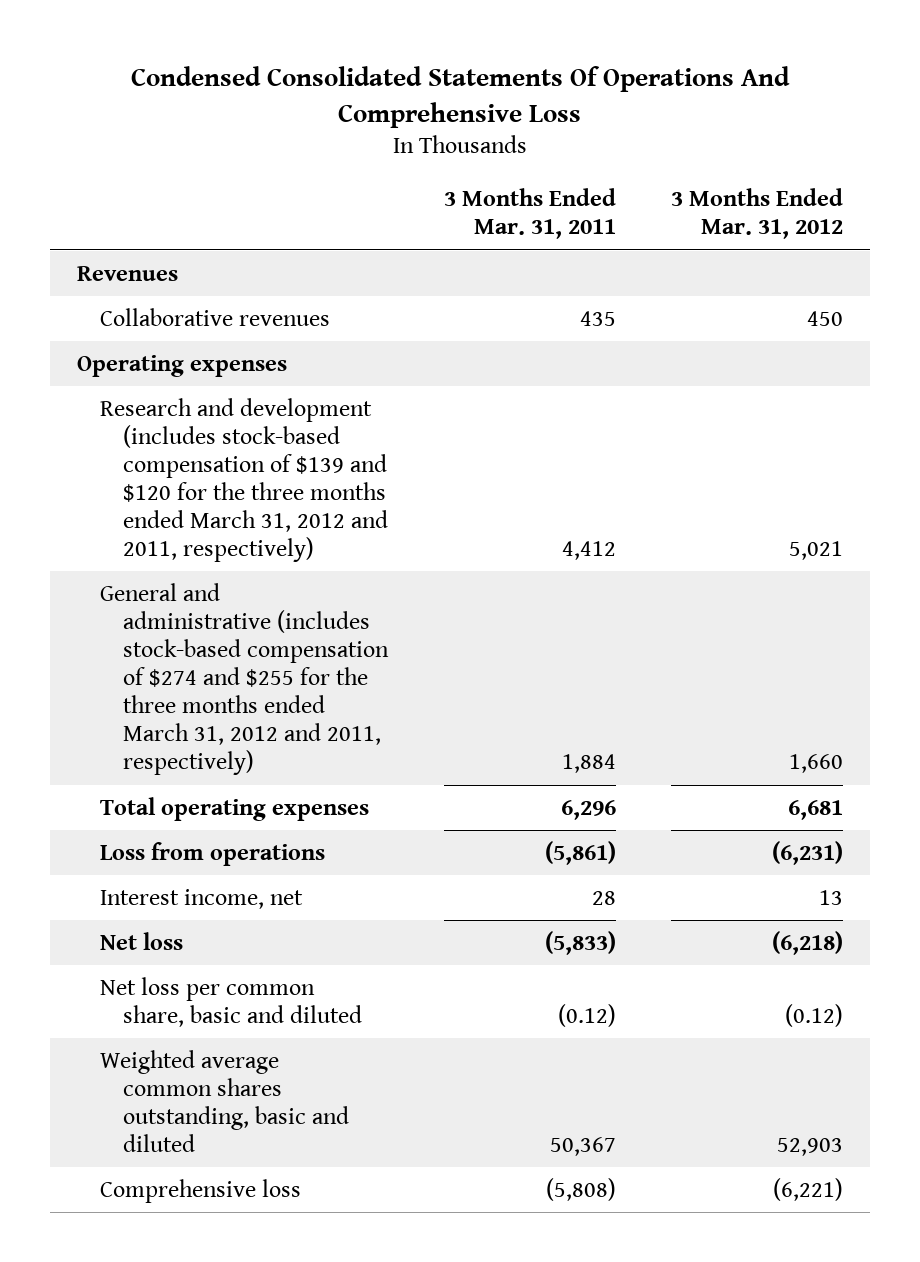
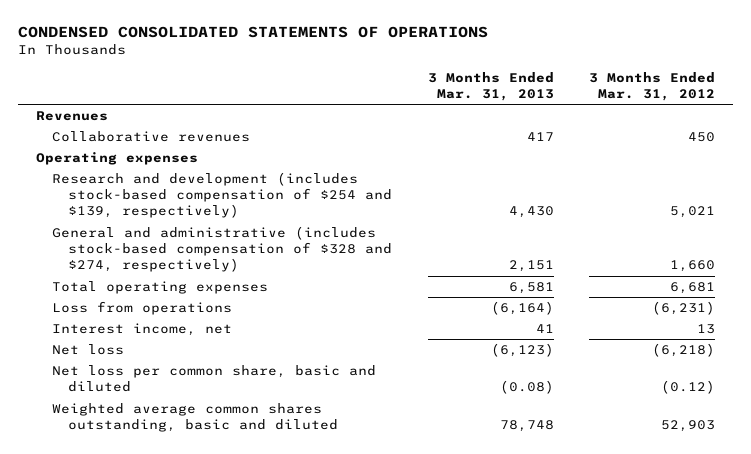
[130,65,790,128] Condensed Consolidated Statements Of Operations And Comprehensive Loss -> [17,26,488,39] CONDENSED CONSOLIDATED STATEMENTS OF OPERATIONS
[443,188,616,240] 3 Months Ended Mar. 31, 2011 -> none
none -> [427,71,554,102] 3 Months Ended Mar. 31, 2013
[100,397,389,563] Research and development (includes stock-based compensation of $139 and $120 for the three months ended March 31, 2012 and 2011, respectively) -> [51,172,392,219] Research and development (includes stock-based compensation of $254 and $139, respectively)
[100,582,390,776] General and administrative (includes stock-based compensation of $274 and $255 for the three months ended March 31, 2012 and 2011, respectively) -> [51,226,392,273] General and administrative (includes stock-based compensation of $328 and $274, respectively)
[100,1178,302,1203] Comprehensive loss -> none

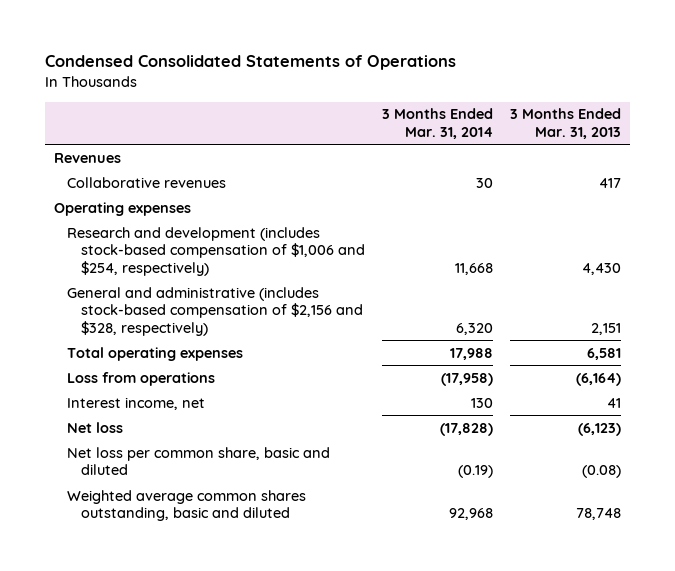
[17,26,488,39] CONDENSED CONSOLIDATED STATEMENTS OF OPERATIONS -> [44,55,456,71] Condensed Consolidated Statements of Operations
[589,71,716,102] 3 Months Ended Mar. 31, 2012 -> none
none -> [382,108,494,139] 3 Months Ended Mar. 31, 2014
[51,172,392,219] Research and development (includes stock-based compensation of $254 and $139, respectively) -> [67,226,366,276] Research and development (includes stock-based compensation of $1,006 and $254, respectively)
[51,226,392,273] General and administrative (includes stock-based compensation of $328 and $274, respectively) -> [67,286,364,336] General and administrative (includes stock-based compensation of $2,156 and $328, respectively)

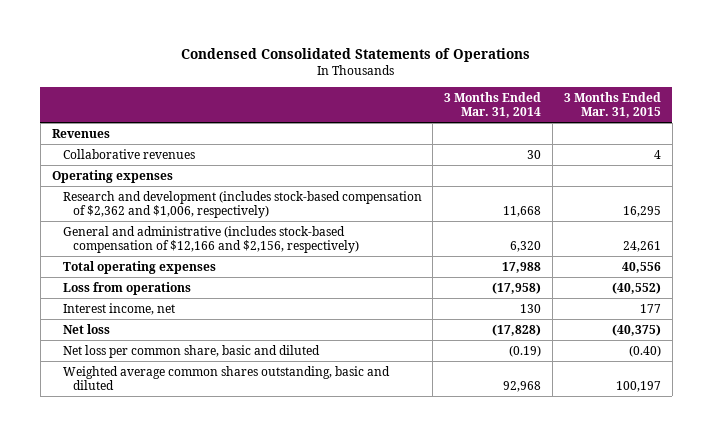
[510,108,622,139] 3 Months Ended Mar. 31, 2013 -> none
none -> [563,91,661,118] 3 Months Ended Mar. 31, 2015
[67,226,366,276] Research and development (includes stock-based compensation of $1,006 and $254, respectively) -> [62,190,422,218] Research and development (includes stock-based compensation of $2,362 and $1,006, respectively)
[67,286,364,336] General and administrative (includes stock-based compensation of $2,156 and $328, respectively) -> [62,225,360,253] General and administrative (includes stock-based compensation of $12,166 and $2,156, respectively)

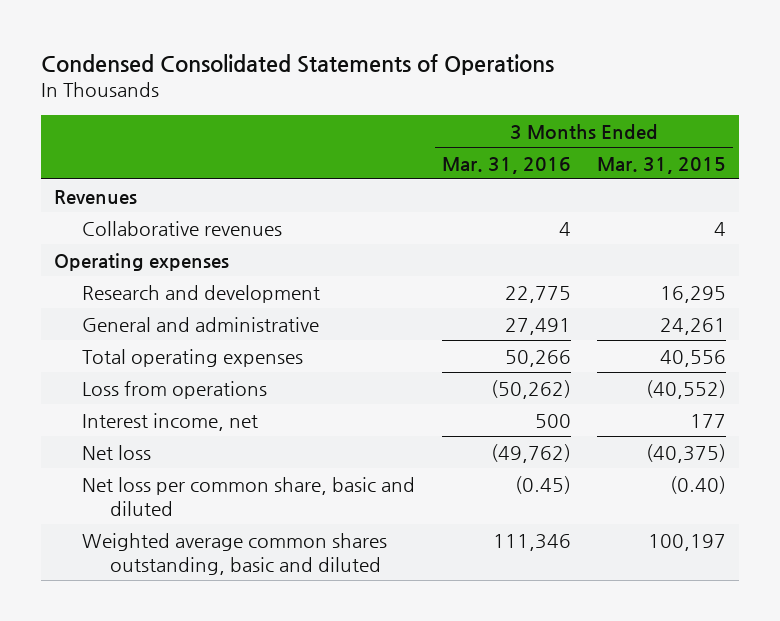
[444,91,542,118] 3 Months Ended Mar. 31, 2014 -> none
none -> [441,156,571,174] Mar. 31, 2016
[62,190,422,218] Research and development (includes stock-based compensation of $2,362 and $1,006, respectively) -> [82,284,321,303] Research and development
[62,225,360,253] General and administrative (includes stock-based compensation of $12,166 and $2,156, respectively) -> [82,316,320,332] General and administrative

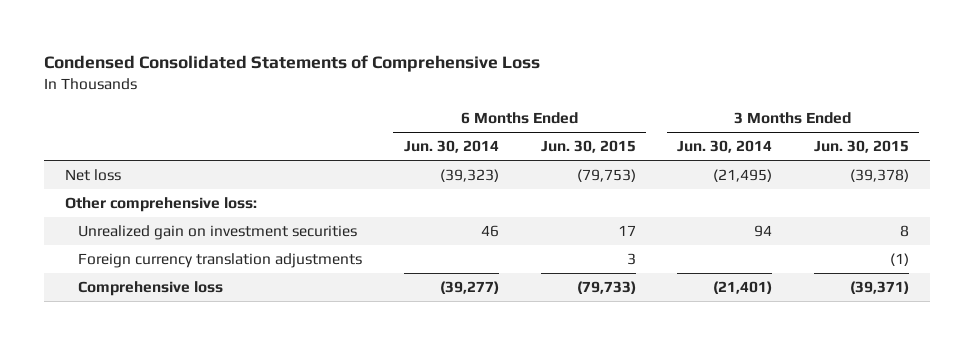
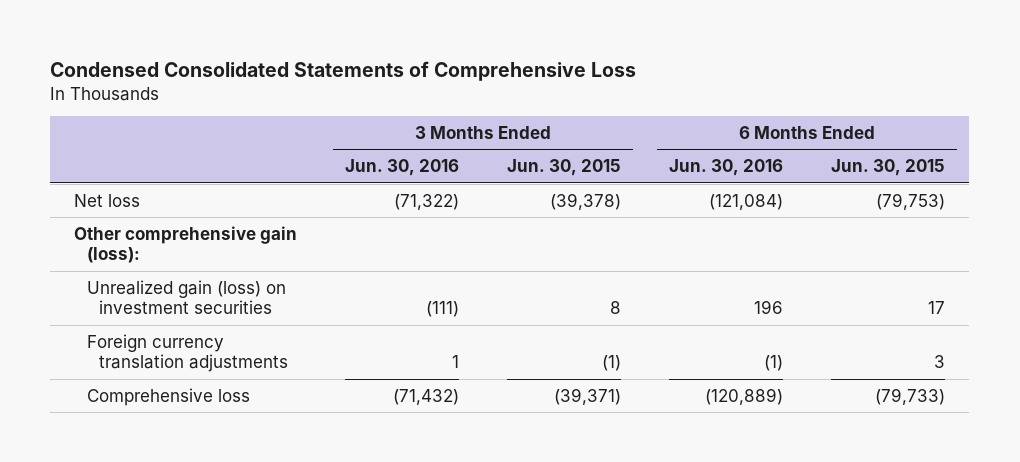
[403,140,499,154] Jun. 30, 2014 -> none
[677,140,773,154] Jun. 30, 2014 -> none
none -> [345,159,460,177] Jun. 30, 2016
none -> [669,159,784,177] Jun. 30, 2016
[65,196,258,212] Other comprehensive loss: -> [74,225,298,264] Other comprehensive gain (loss):
[78,224,358,240] Unrealized gain on investment securities -> [86,279,286,315] Unrealized gain (loss) on investment securities

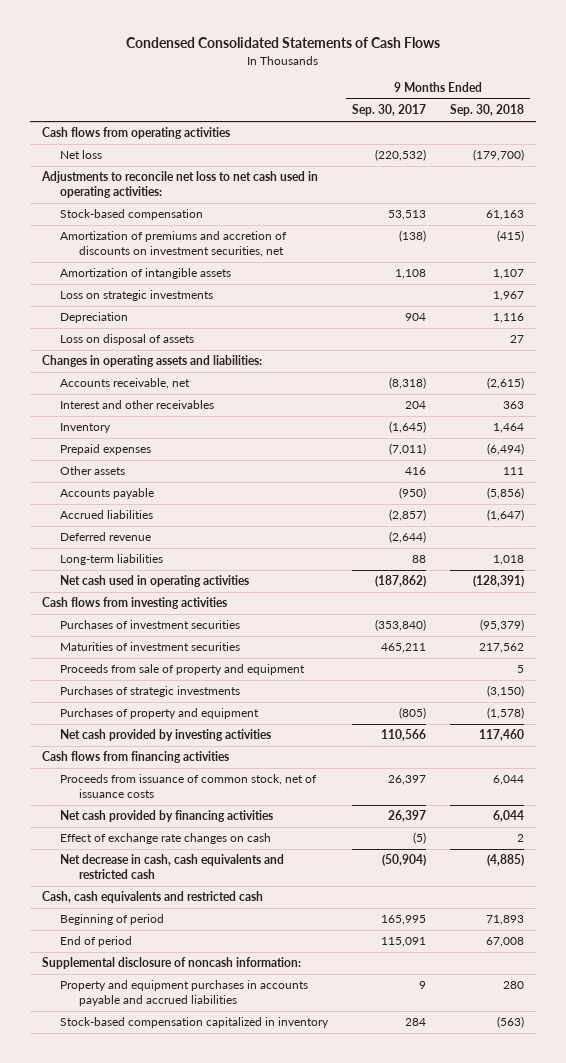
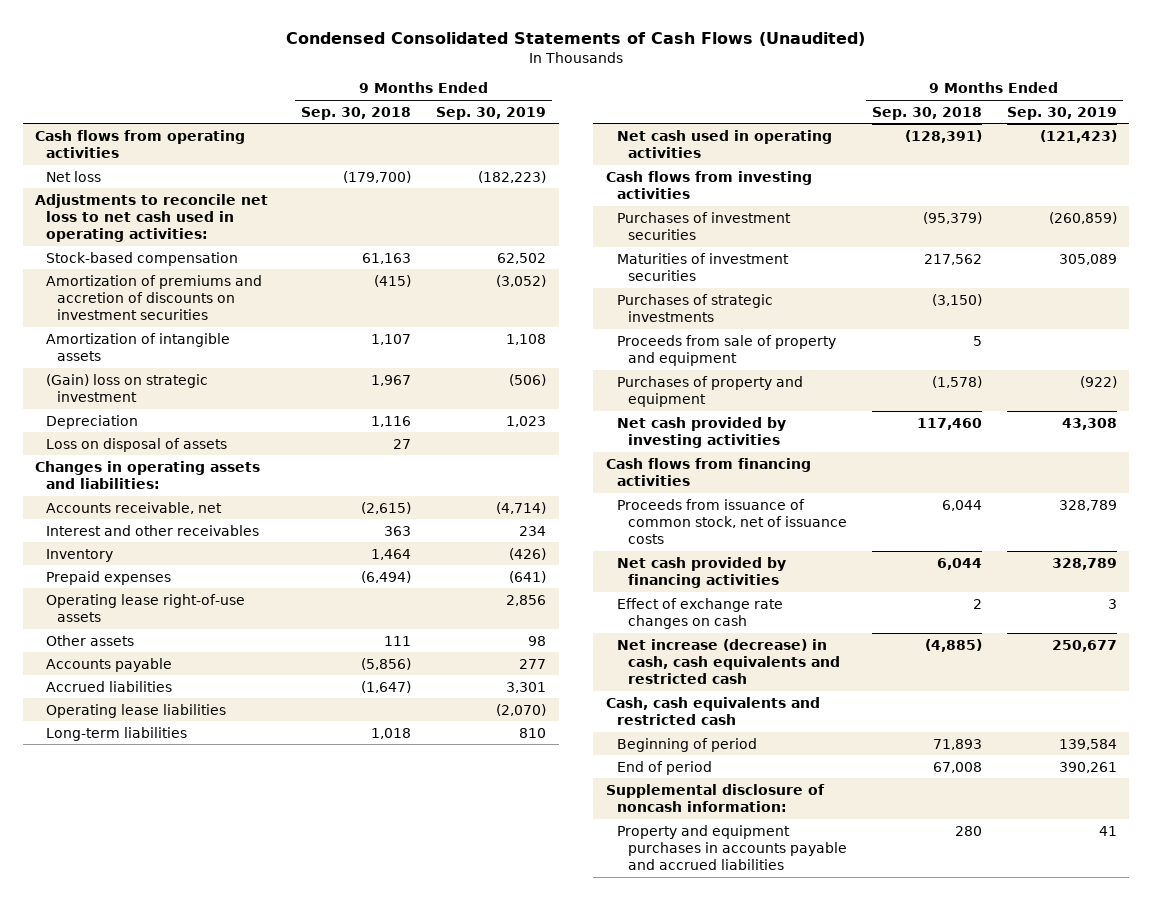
[125,37,440,49] Condensed Consolidated Statements of Cash Flows -> [285,32,865,47] Condensed Consolidated Statements of Cash Flows (Unaudited)
[352,104,427,117] Sep. 30, 2017 -> none
none -> [436,106,547,120] Sep. 30, 2019
[60,231,288,258] Amortization of premiums and accretion of discounts on investment securities, net -> [46,274,263,321] Amortization of premiums and accretion of discounts on investment securities
[60,290,214,302] Loss on strategic investments -> [46,373,209,402] (Gain) loss on strategic investment
none -> [46,593,246,622] Operating lease right-of-use assets
[60,532,152,542] Deferred revenue -> none
none -> [46,703,227,718] Operating lease liabilities
[60,664,306,676] Proceeds from sale of property and equipment -> [616,334,836,366] Proceeds from sale of property and equipment
[60,854,285,880] Net decrease in cash, cash equivalents and restricted cash -> [616,638,840,685] Net increase (decrease) in cash, cash equivalents and restricted cash
[60,1017,330,1029] Stock-based compensation capitalized in inventory -> none

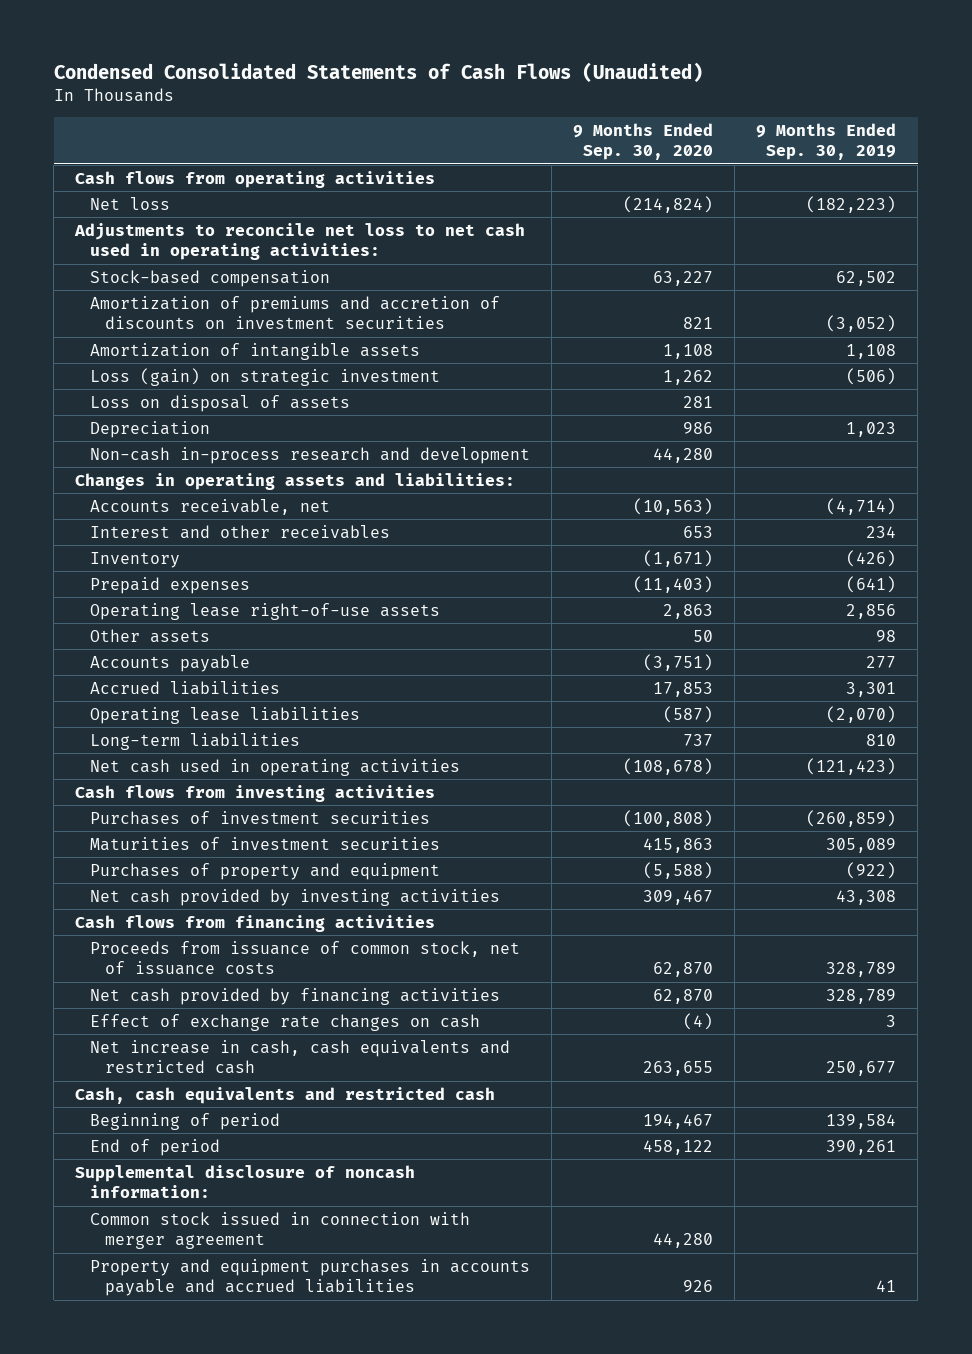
[301,106,412,120] Sep. 30, 2018 -> none
none -> [573,122,714,161] 9 Months Ended Sep. 30, 2020
[46,373,209,402] (Gain) loss on strategic investment -> [90,367,441,386] Loss (gain) on strategic investment
[46,414,139,429] Depreciation -> [90,420,211,438] Depreciation
none -> [90,446,531,464] Non-cash in-process research and development
[616,293,773,322] Purchases of strategic investments -> none
[616,334,836,366] Proceeds from sale of property and equipment -> none
[616,638,840,685] Net increase (decrease) in cash, cash equivalents and restricted cash -> [90,1039,511,1075] Net increase in cash, cash equivalents and restricted cash
none -> [90,1211,471,1250] Common stock issued in connection with merger agreement

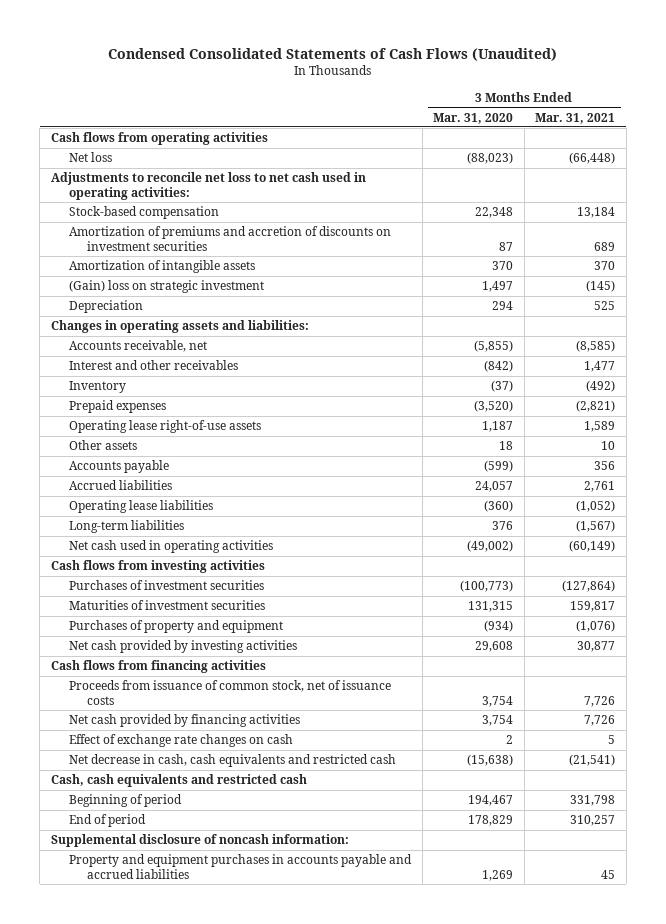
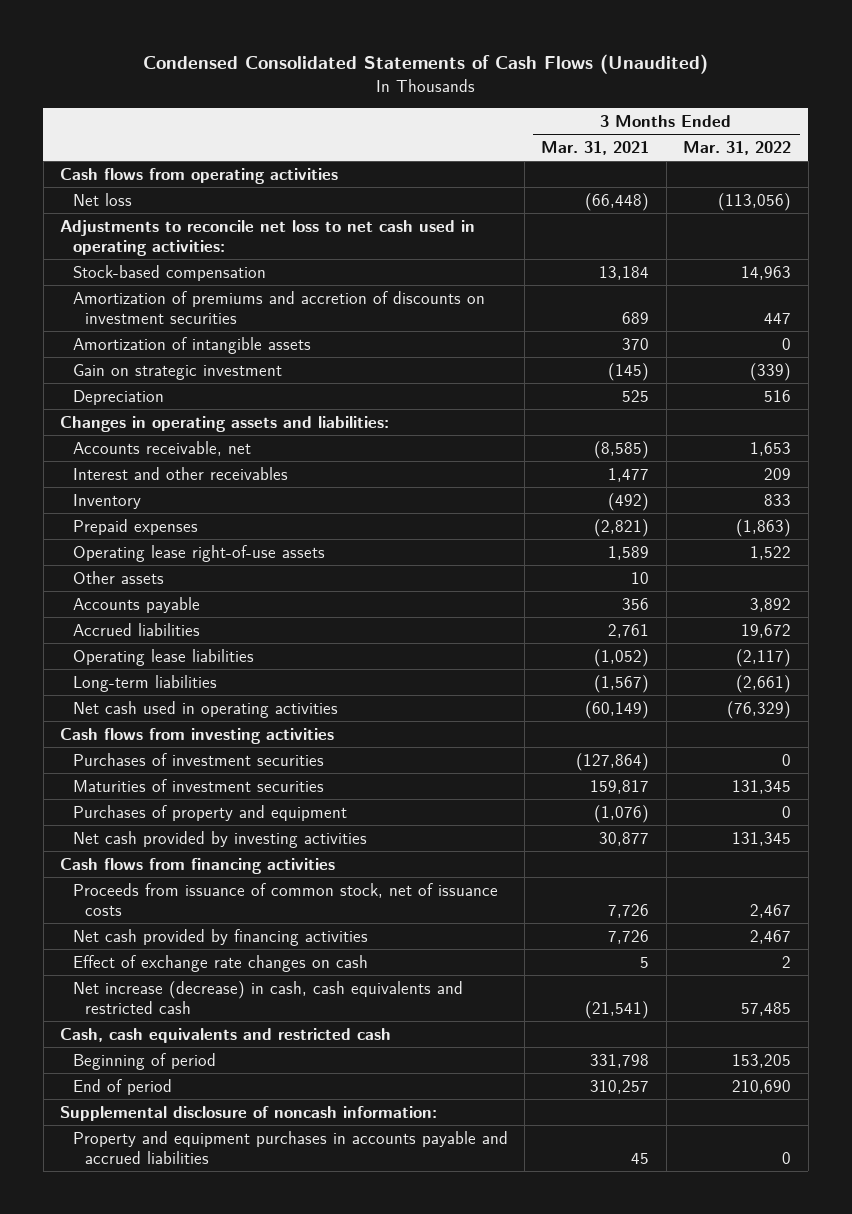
[433,112,514,124] Mar. 31, 2020 -> none
none -> [683,141,792,156] Mar. 31, 2022
[68,280,264,294] (Gain) loss on strategic investment -> [72,363,282,380] Gain on strategic investment
[68,754,396,768] Net decrease in cash, cash equivalents and restricted cash -> [72,980,463,1014] Net increase (decrease) in cash, cash equivalents and restricted cash

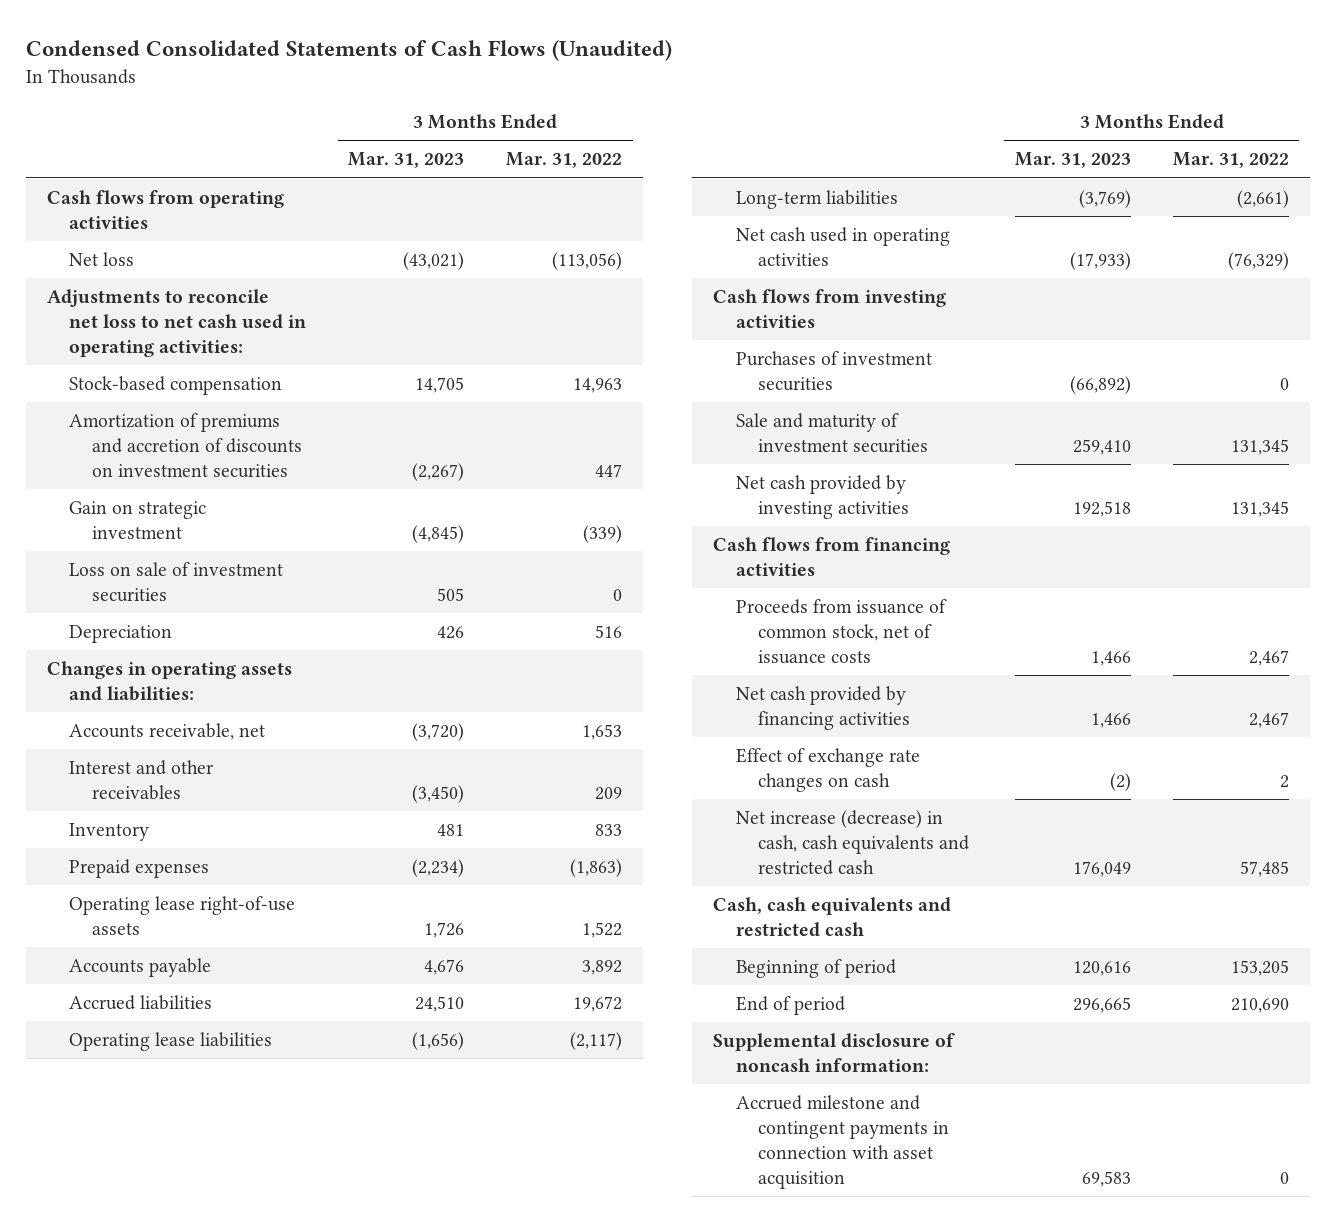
[541,141,650,156] Mar. 31, 2021 -> none
none -> [348,152,465,169] Mar. 31, 2023
[72,336,311,354] Amortization of intangible assets -> none
none -> [69,562,284,603] Loss on sale of investment securities
[72,570,164,584] Other assets -> none
[72,804,347,821] Purchases of property and equipment -> none
[72,778,324,792] Maturities of investment securities -> [735,413,929,454] Sale and maturity of investment securities
[72,1130,508,1164] Property and equipment purchases in accounts payable and accrued liabilities -> [735,1095,950,1189] Accrued milestone and contingent payments in connection with asset acquisition

